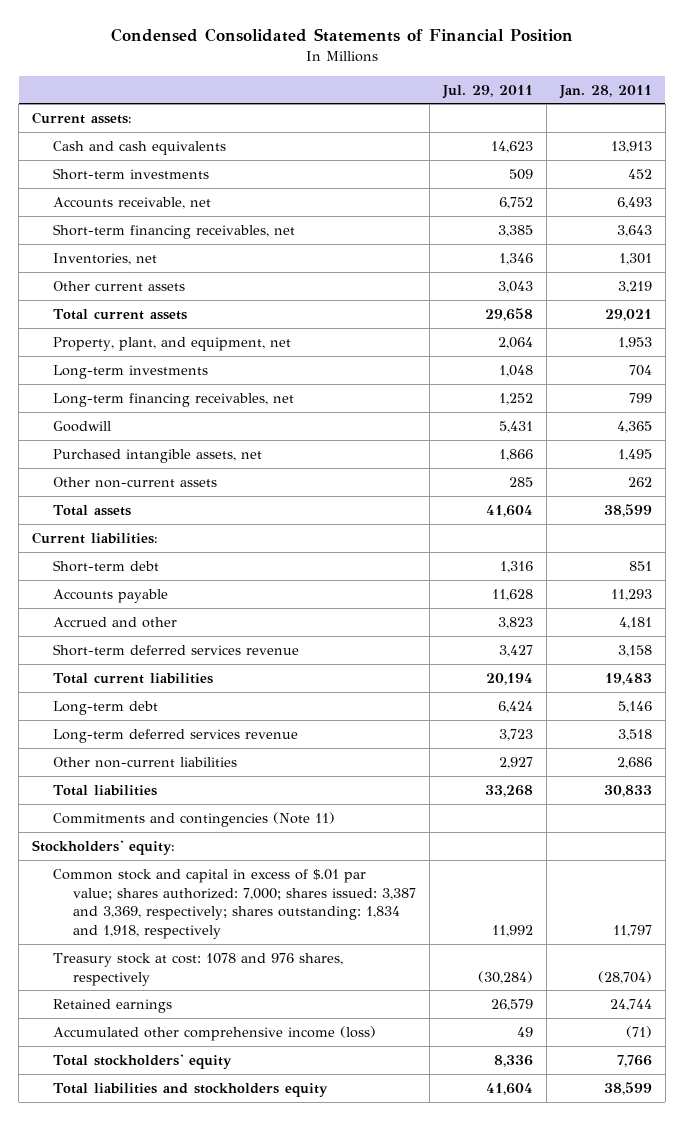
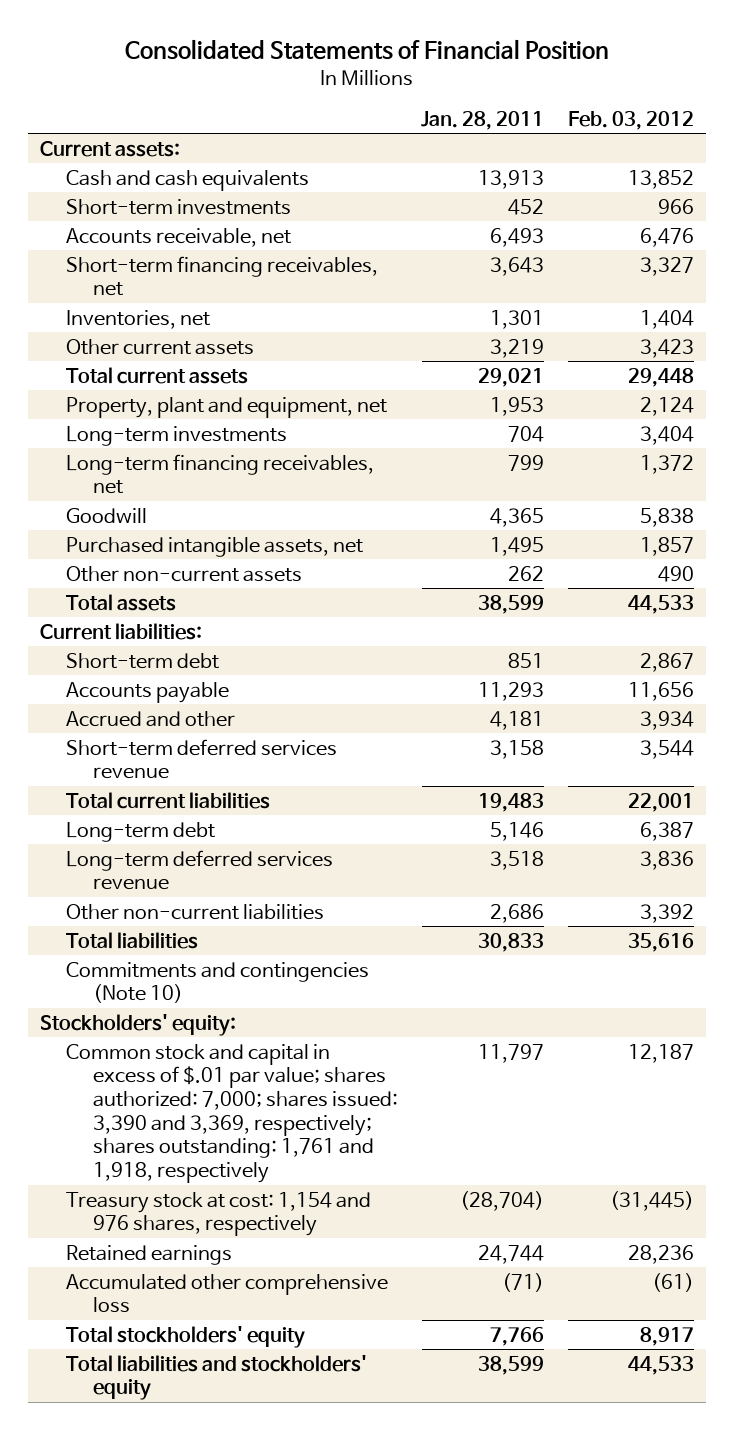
[111,28,574,43] Condensed Consolidated Statements of Financial Position -> [125,39,610,61] Consolidated Statements of Financial Position
[442,84,534,99] Jul. 29, 2011 -> none
none -> [568,110,695,130] Feb. 03, 2012
[52,336,291,351] Property, plant, and equipment, net -> [66,396,388,418] Property, plant and equipment, net
[52,811,335,827] Commitments and contingencies (Note 11) -> [66,961,370,1004] Commitments and contingencies (Note 10)
[52,868,417,940] Common stock and capital in excess of $.01 par value; shares authorized: 7,000; shares issued: 3,387 and 3,369, respectively; shares outstanding: 1,834 and 1,918, respectively -> [66,1043,398,1184] Common stock and capital in excess of $.01 par value; shares authorized: 7,000; shares issued: 3,390 and 3,369, respectively; shares outstanding: 1,761 and 1,918, respectively
[52,952,343,986] Treasury stock at cost: 1078 and 976 shares, respectively -> [66,1191,372,1237] Treasury stock at cost: 1,154 and 976 shares, respectively
[52,1025,376,1041] Accumulated other comprehensive income (loss) -> [66,1273,389,1314] Accumulated other comprehensive loss
[52,1082,328,1097] Total liabilities and stockholders equity -> [66,1354,368,1401] Total liabilities and stockholders' equity

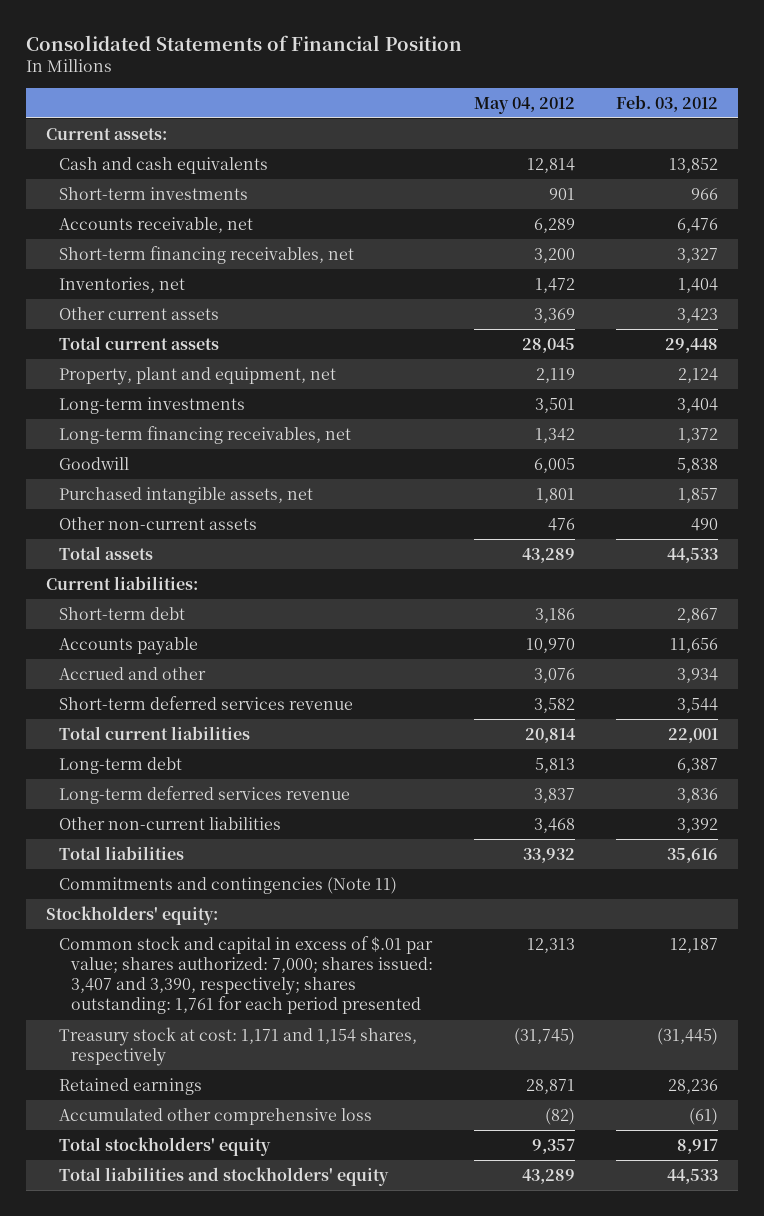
[421,110,545,130] Jan. 28, 2011 -> none
none -> [473,96,575,114] May 04, 2012
[66,961,370,1004] Commitments and contingencies (Note 10) -> [58,876,397,894] Commitments and contingencies (Note 11)
[66,1043,398,1184] Common stock and capital in excess of $.01 par value; shares authorized: 7,000; shares issued: 3,390 and 3,369, respectively; shares outstanding: 1,761 and 1,918, respectively -> [58,935,433,1015] Common stock and capital in excess of $.01 par value; shares authorized: 7,000; shares issued: 3,407 and 3,390, respectively; shares outstanding: 1,761 for each period presented
[66,1191,372,1237] Treasury stock at cost: 1,154 and 976 shares, respectively -> [58,1026,417,1066] Treasury stock at cost: 1,171 and 1,154 shares, respectively

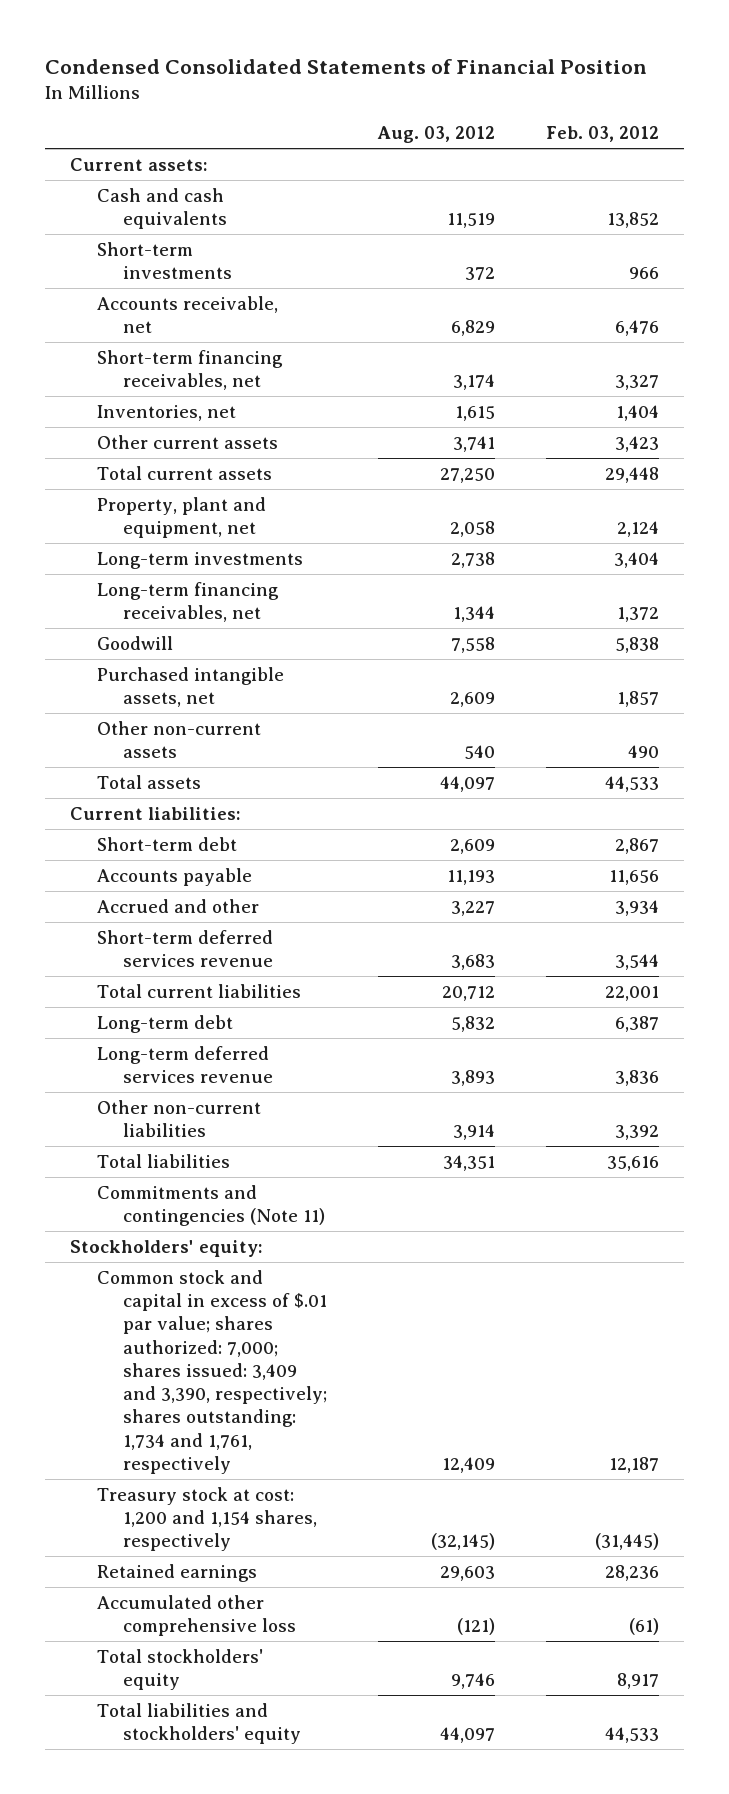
[25,34,462,51] Consolidated Statements of Financial Position -> [44,58,647,74] Condensed Consolidated Statements of Financial Position
[473,96,575,114] May 04, 2012 -> none
none -> [376,126,495,144] Aug. 03, 2012
[58,935,433,1015] Common stock and capital in excess of $.01 par value; shares authorized: 7,000; shares issued: 3,407 and 3,390, respectively; shares outstanding: 1,761 for each period presented -> [96,1269,328,1474] Common stock and capital in excess of $.01 par value; shares authorized: 7,000; shares issued: 3,409 and 3,390, respectively; shares outstanding: 1,734 and 1,761, respectively
[58,1026,417,1066] Treasury stock at cost: 1,171 and 1,154 shares, respectively -> [96,1486,318,1552] Treasury stock at cost: 1,200 and 1,154 shares, respectively

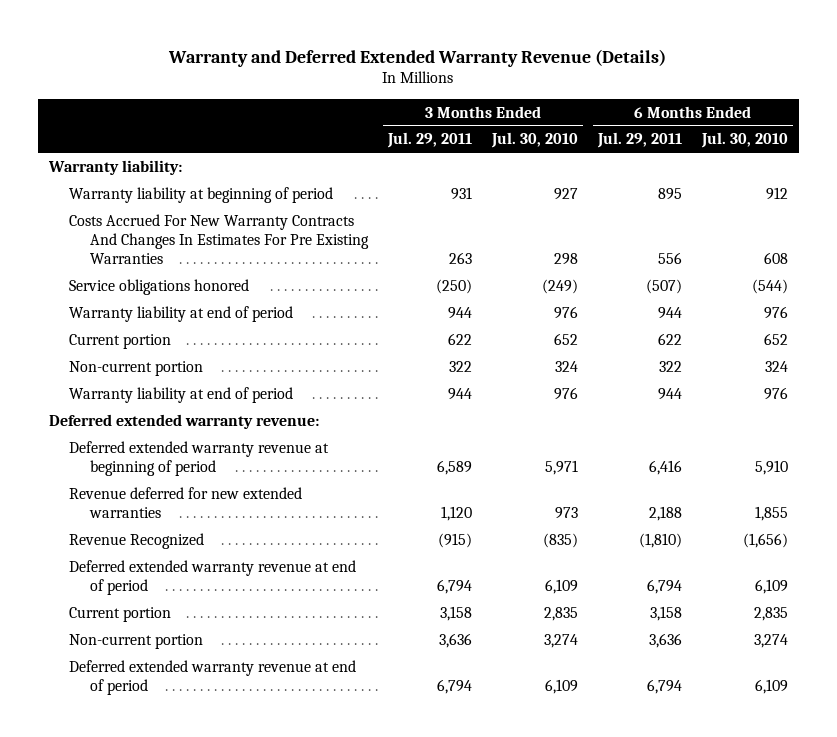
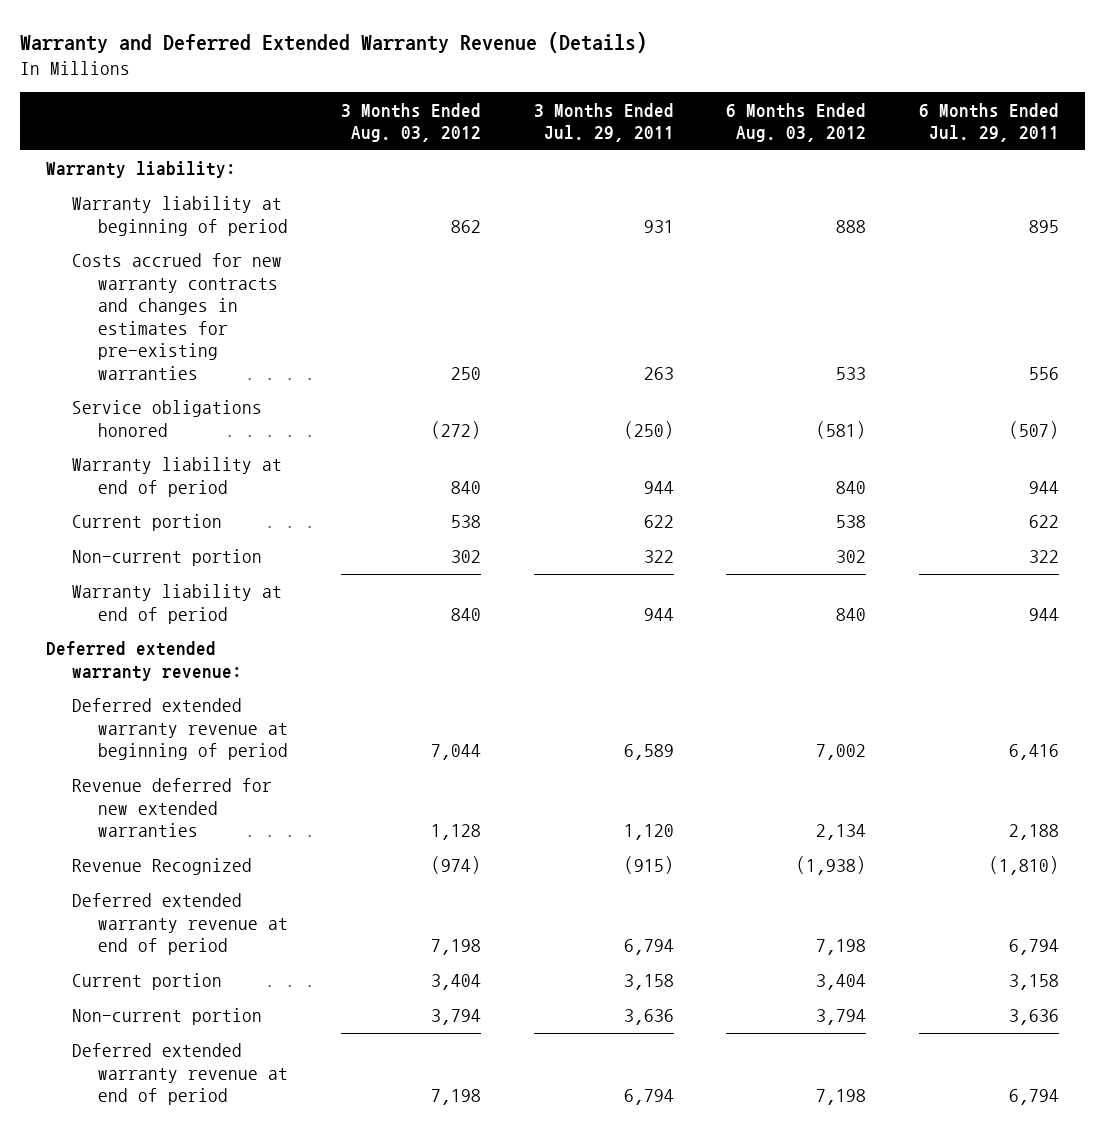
[490,132,578,149] Jul. 30, 2010 -> none
[701,132,789,149] Jul. 30, 2010 -> none
none -> [341,102,482,143] 3 Months Ended Aug. 03, 2012
none -> [726,102,867,143] 6 Months Ended Aug. 03, 2012
[69,213,369,264] Costs Accrued For New Warranty Contracts And Changes In Estimates For Pre Existing Warranties -> [72,253,283,380] Costs accrued for new warranty contracts and changes in estimates for pre-existing warranties

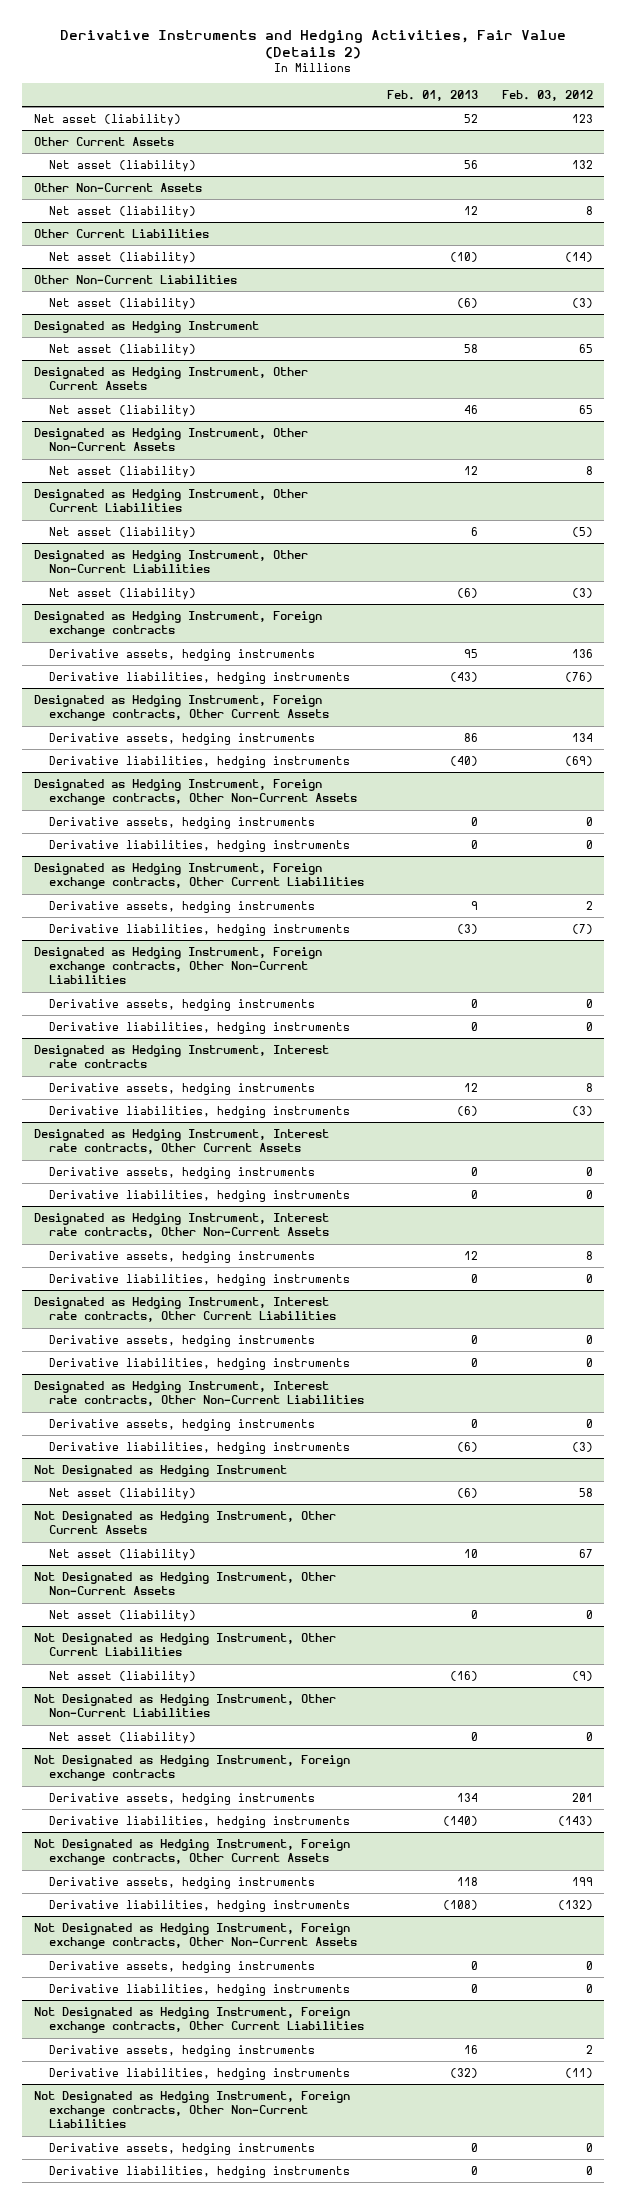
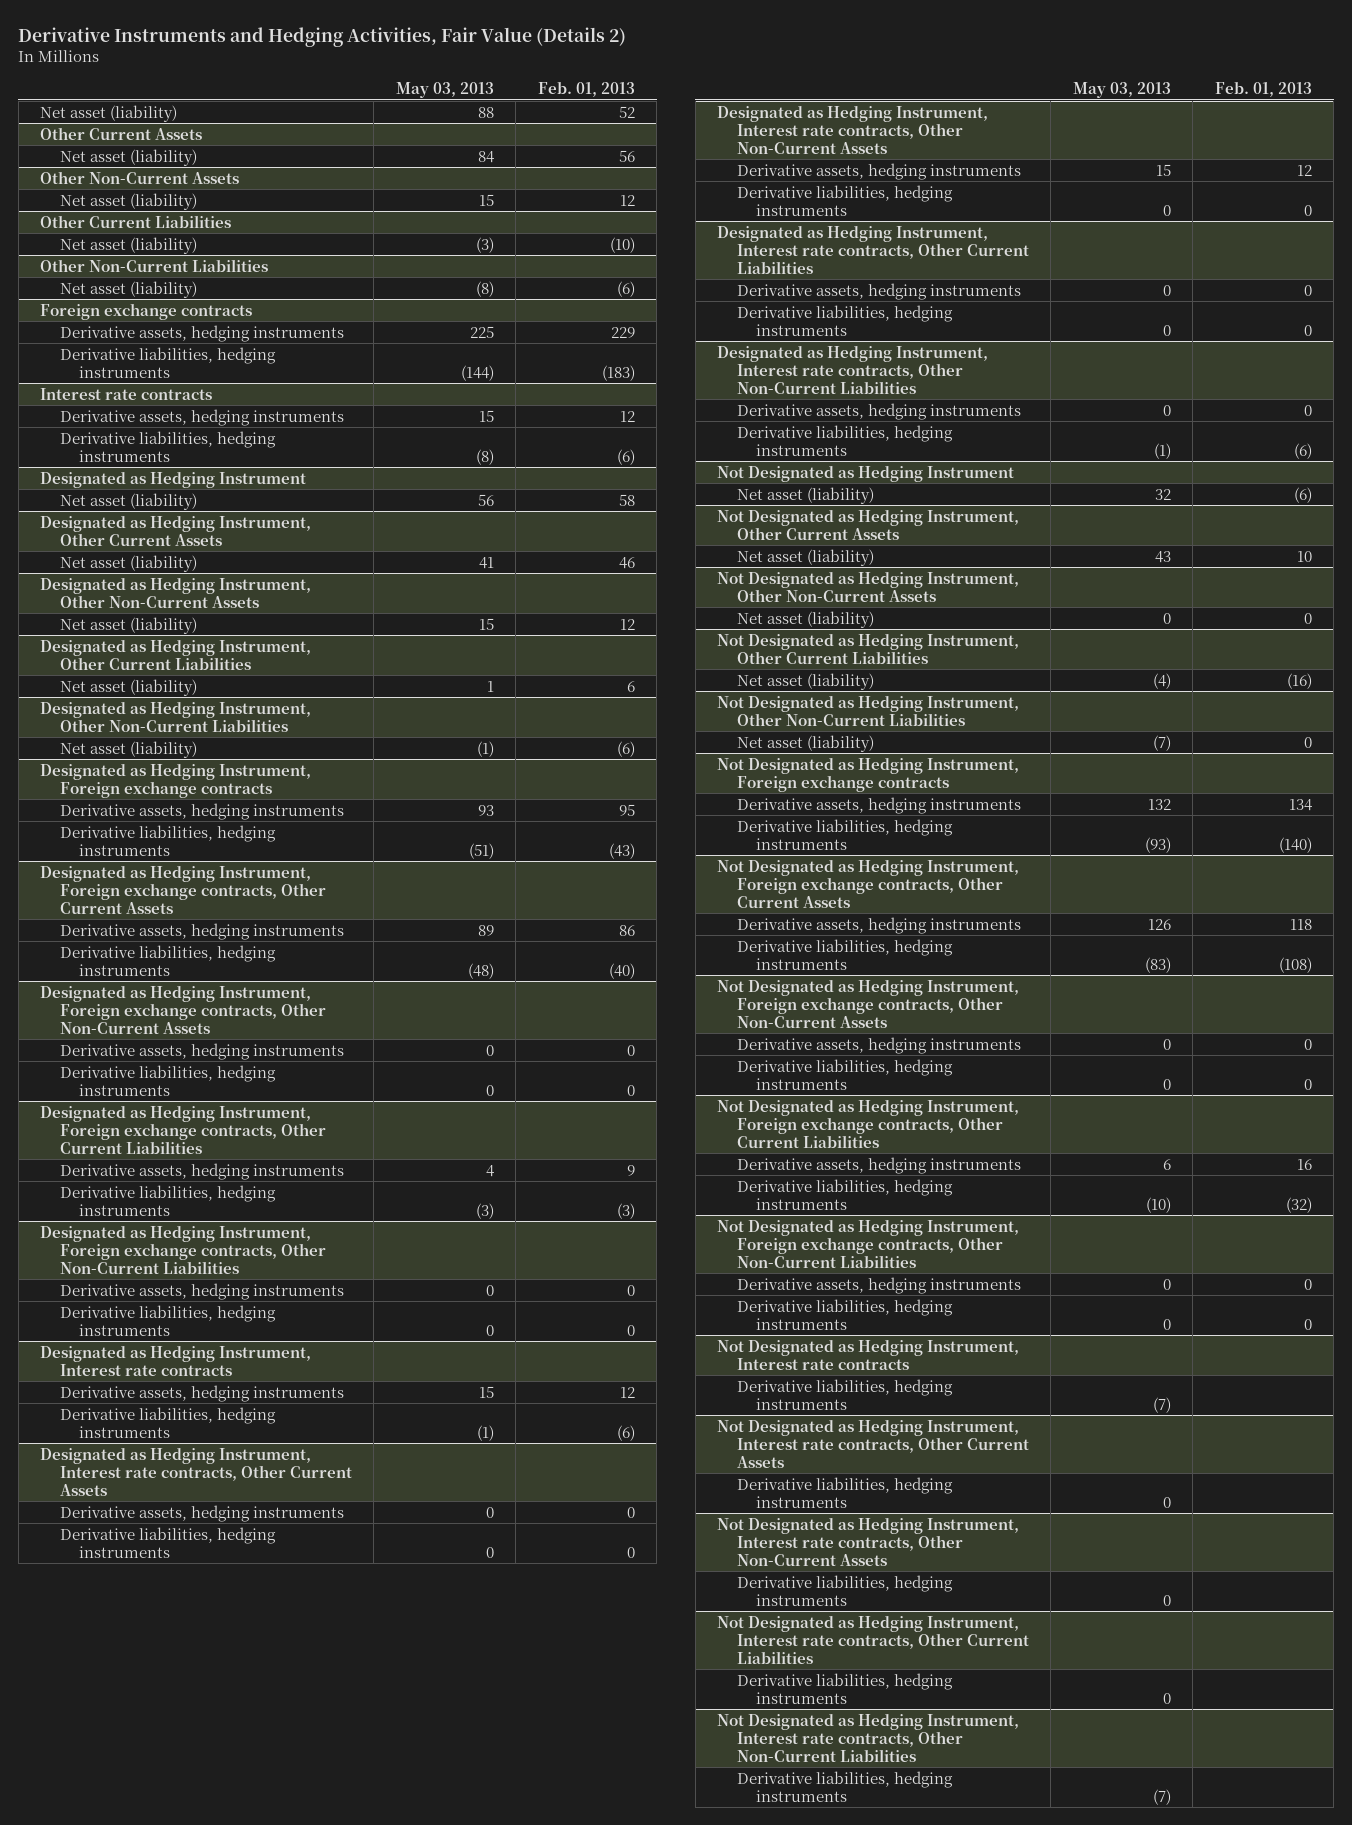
[501,89,593,101] Feb. 03, 2012 -> none
none -> [395,82,494,99] May 03, 2013
none -> [40,302,253,320] Foreign exchange contracts
none -> [59,324,344,342] Derivative assets, hedging instruments
none -> [59,346,276,378] Derivative liabilities, hedging instruments
none -> [40,387,213,400] Interest rate contracts
none -> [59,408,344,426] Derivative assets, hedging instruments
none -> [59,430,276,462] Derivative liabilities, hedging instruments
none -> [717,1339,1020,1370] Not Designated as Hedging Instrument, Interest rate contracts
none -> [736,1378,953,1410] Derivative liabilities, hedging instruments
none -> [717,1419,1029,1468] Not Designated as Hedging Instrument, Interest rate contracts, Other Current Assets
none -> [736,1476,953,1508] Derivative liabilities, hedging instruments
none -> [717,1517,1020,1566] Not Designated as Hedging Instrument, Interest rate contracts, Other Non-Current Assets
none -> [736,1574,953,1606] Derivative liabilities, hedging instruments
none -> [717,1615,1029,1664] Not Designated as Hedging Instrument, Interest rate contracts, Other Current Liabilities
none -> [736,1672,953,1704] Derivative liabilities, hedging instruments
none -> [717,1713,1020,1762] Not Designated as Hedging Instrument, Interest rate contracts, Other Non-Current Liabilities
none -> [736,1770,953,1802] Derivative liabilities, hedging instruments

